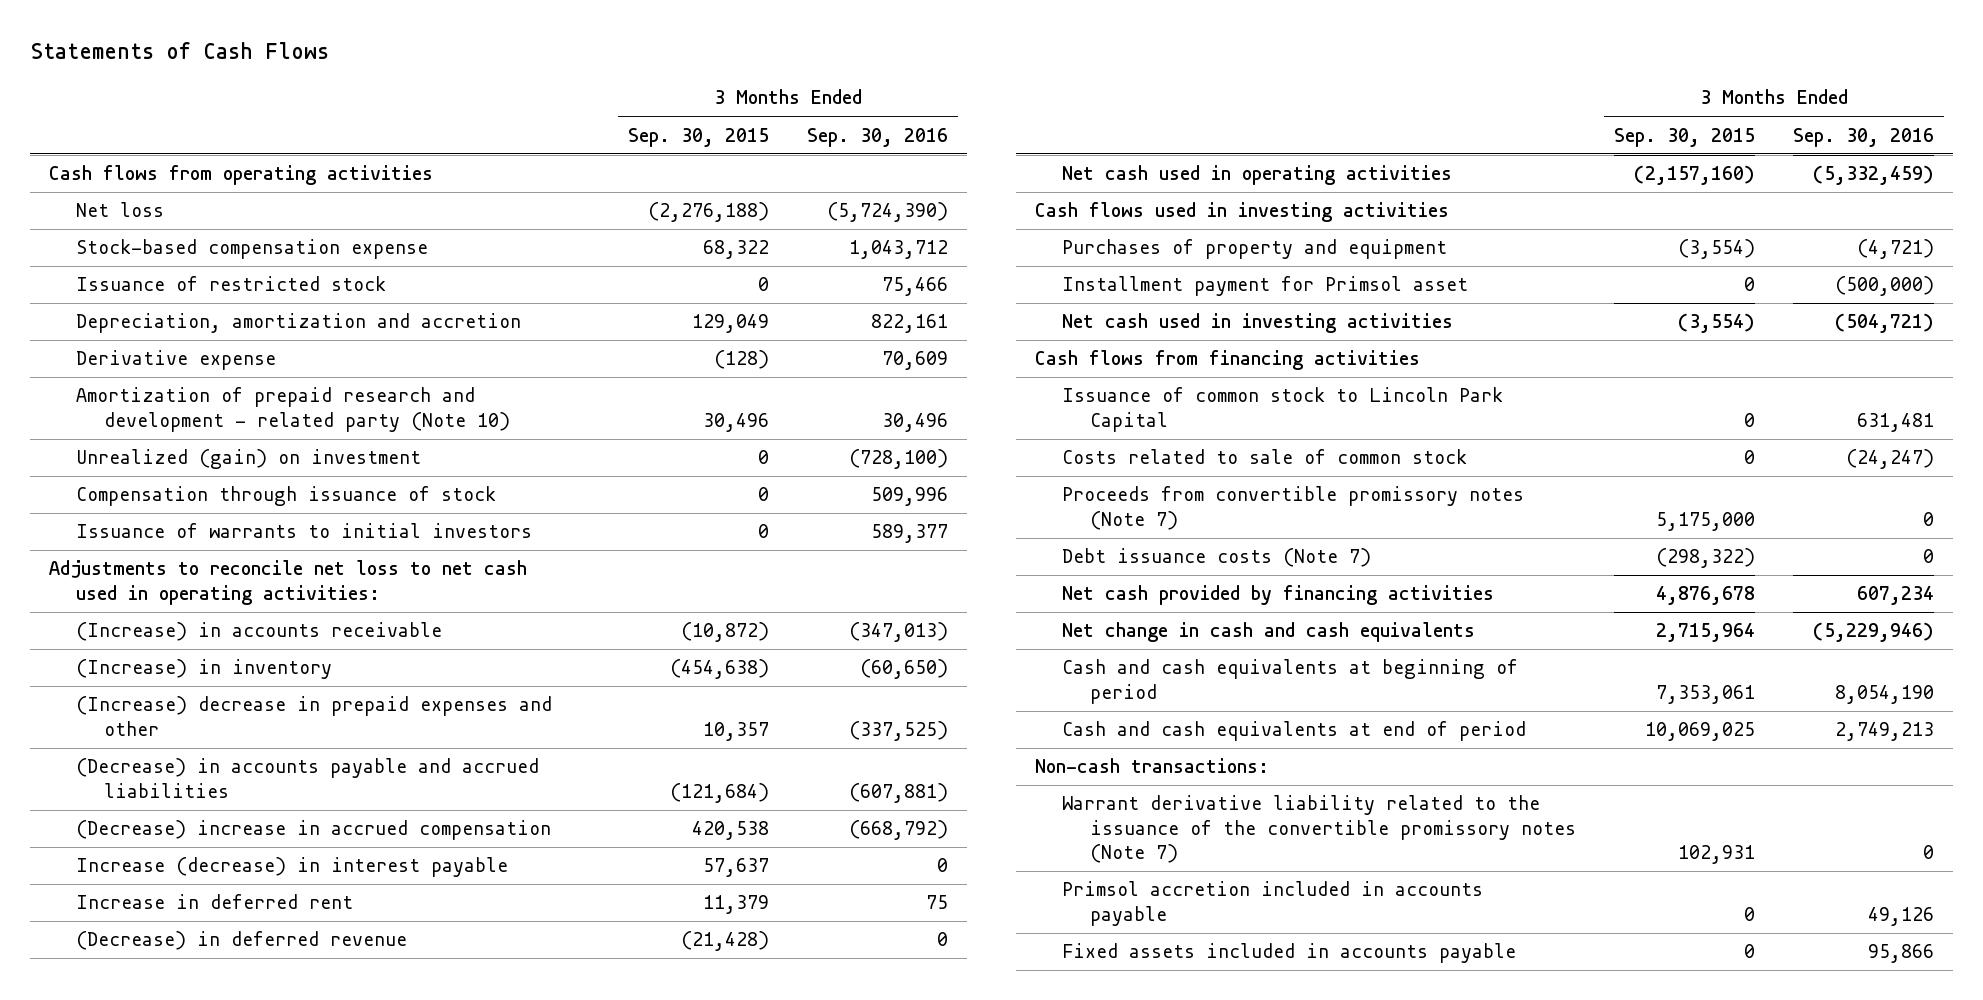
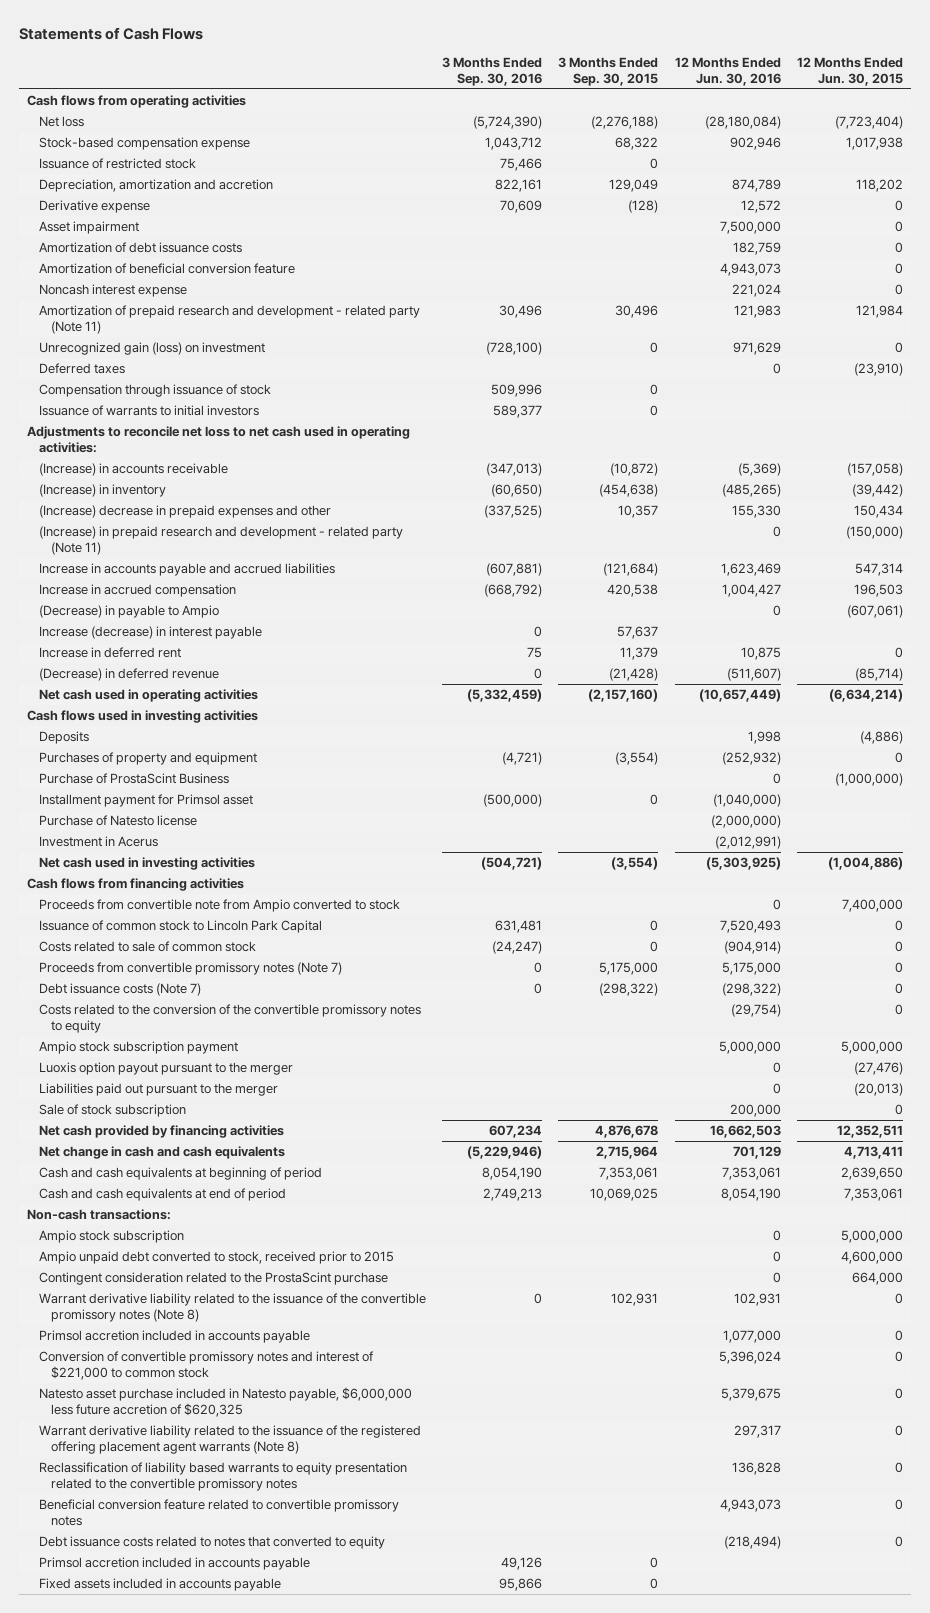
none -> [674,56,781,86] 12 Months Ended Jun. 30, 2016
none -> [796,56,903,86] 12 Months Ended Jun. 30, 2015
none -> [39,221,140,235] Asset impairment
none -> [39,242,243,254] Amortization of debt issuance costs
none -> [39,263,296,275] Amortization of beneficial conversion feature
none -> [39,284,188,298] Noncash interest expense
[76,387,510,432] Amortization of prepaid research and development - related party (Note 10) -> [39,305,421,335] Amortization of prepaid research and development - related party (Note 11)
[76,449,422,470] Unrealized (gain) on investment -> [39,342,266,356] Unrecognized gain (loss) on investment
none -> [39,363,126,375] Deferred taxes
none -> [39,526,404,556] (Increase) in prepaid research and development - related party (Note 11)
[76,758,540,798] (Decrease) in accounts payable and accrued liabilities -> [39,563,336,577] Increase in accounts payable and accrued liabilities
[76,820,552,841] (Decrease) increase in accrued compensation -> [39,584,237,598] Increase in accrued compensation
none -> [39,605,220,619] (Decrease) in payable to Ampio
none -> [39,731,90,745] Deposits
none -> [39,773,230,785] Purchase of ProstaScint Business
none -> [39,815,198,827] Purchase of Natesto license
none -> [39,836,159,848] Investment in Acerus
none -> [39,899,401,913] Proceeds from convertible note from Ampio converted to stock
none -> [39,1004,422,1034] Costs related to the conversion of the convertible promissory notes to equity
none -> [39,1041,239,1055] Ampio stock subscription payment
none -> [39,1062,294,1076] Luoxis option payout pursuant to the merger
none -> [39,1083,279,1097] Liabilities paid out pursuant to the merger
none -> [39,1104,187,1118] Sale of stock subscription
none -> [39,1230,185,1244] Ampio stock subscription
none -> [39,1251,395,1265] Ampio unpaid debt converted to stock, received prior to 2015
none -> [39,1272,389,1286] Contingent consideration related to the ProstaScint purchase
[1062,795,1576,863] Warrant derivative liability related to the issuance of the convertible promissory notes (Note 7) -> [39,1293,427,1323] Warrant derivative liability related to the issuance of the convertible promissory notes (Note 8)
none -> [39,1330,311,1344] Primsol accretion included in accounts payable
none -> [39,1351,375,1381] Conversion of convertible promissory notes and interest of $221,000 to common stock
none -> [39,1387,413,1418] Natesto asset purchase included in Natesto payable, $6,000,000 less future accretion of $620,325
none -> [39,1425,422,1455] Warrant derivative liability related to the issuance of the registered offering placement agent warrants (Note 8)
none -> [39,1462,408,1492] Reclassification of liability based warrants to equity presentation related to the convertible promissory notes
none -> [39,1499,400,1527] Beneficial conversion feature related to convertible promissory notes
none -> [39,1536,386,1550] Debt issuance costs related to notes that converted to equity

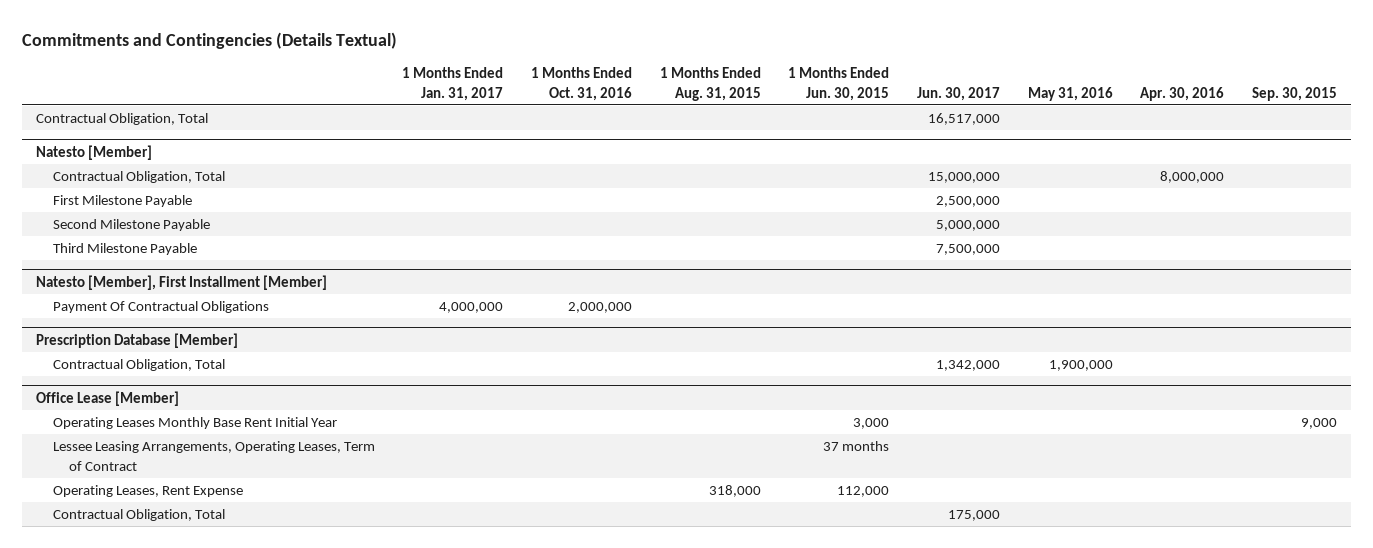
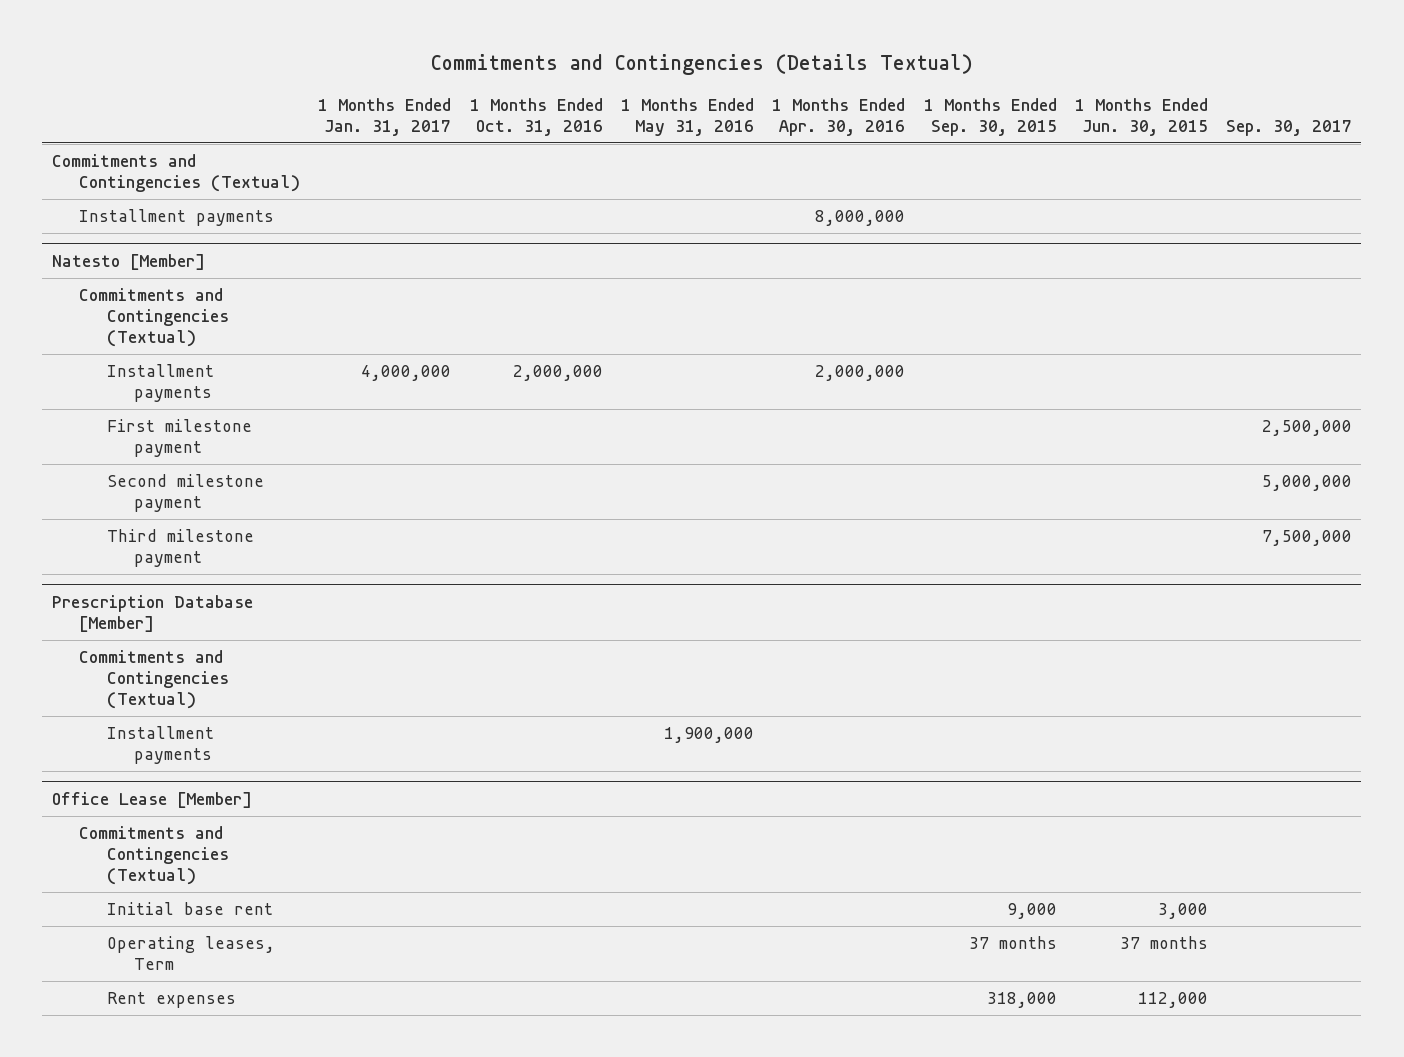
[659,67,761,101] 1 Months Ended Aug. 31, 2015 -> none
[917,86,1001,101] Jun. 30, 2017 -> none
[1027,86,1113,101] May 31, 2016 -> none
[1140,86,1225,101] Apr. 30, 2016 -> none
[1252,86,1338,101] Sep. 30, 2015 -> none
none -> [621,97,755,136] 1 Months Ended May 31, 2016
none -> [772,97,906,136] 1 Months Ended Apr. 30, 2016
none -> [923,97,1057,136] 1 Months Ended Sep. 30, 2015
none -> [1226,119,1353,136] Sep. 30, 2017
[35,113,208,126] Contractual Obligation, Total -> none
none -> [51,154,301,193] Commitments and Contingencies (Textual)
none -> [79,209,275,227] Installment payments
[52,171,225,184] Contractual Obligation, Total -> none
[35,274,327,290] Natesto [Member], First Installment [Member] -> none
[52,301,269,314] Payment Of Contractual Obligations -> none
none -> [79,288,229,348] Commitments and Contingencies (Textual)
none -> [106,364,214,403] Installment payments
[52,195,192,208] First Milestone Payable -> [106,419,252,458] First milestone payment
[52,219,210,232] Second Milestone Payable -> [106,474,264,513] Second milestone payment
[52,243,197,256] Third Milestone Payable -> [106,529,254,568] Third milestone payment
[52,359,225,372] Contractual Obligation, Total -> none
none -> [79,650,229,710] Commitments and Contingencies (Textual)
none -> [106,726,214,765] Installment payments
[52,417,337,430] Operating Leases Monthly Base Rent Initial Year -> none
[52,509,225,522] Contractual Obligation, Total -> none
none -> [79,826,229,886] Commitments and Contingencies (Textual)
none -> [106,902,273,916] Initial base rent
[52,441,375,471] Lessee Leasing Arrangements, Operating Leases, Term of Contract -> [106,936,275,971] Operating leases, Term
[52,485,243,498] Operating Leases, Rent Expense -> [106,992,236,1009] Rent expenses

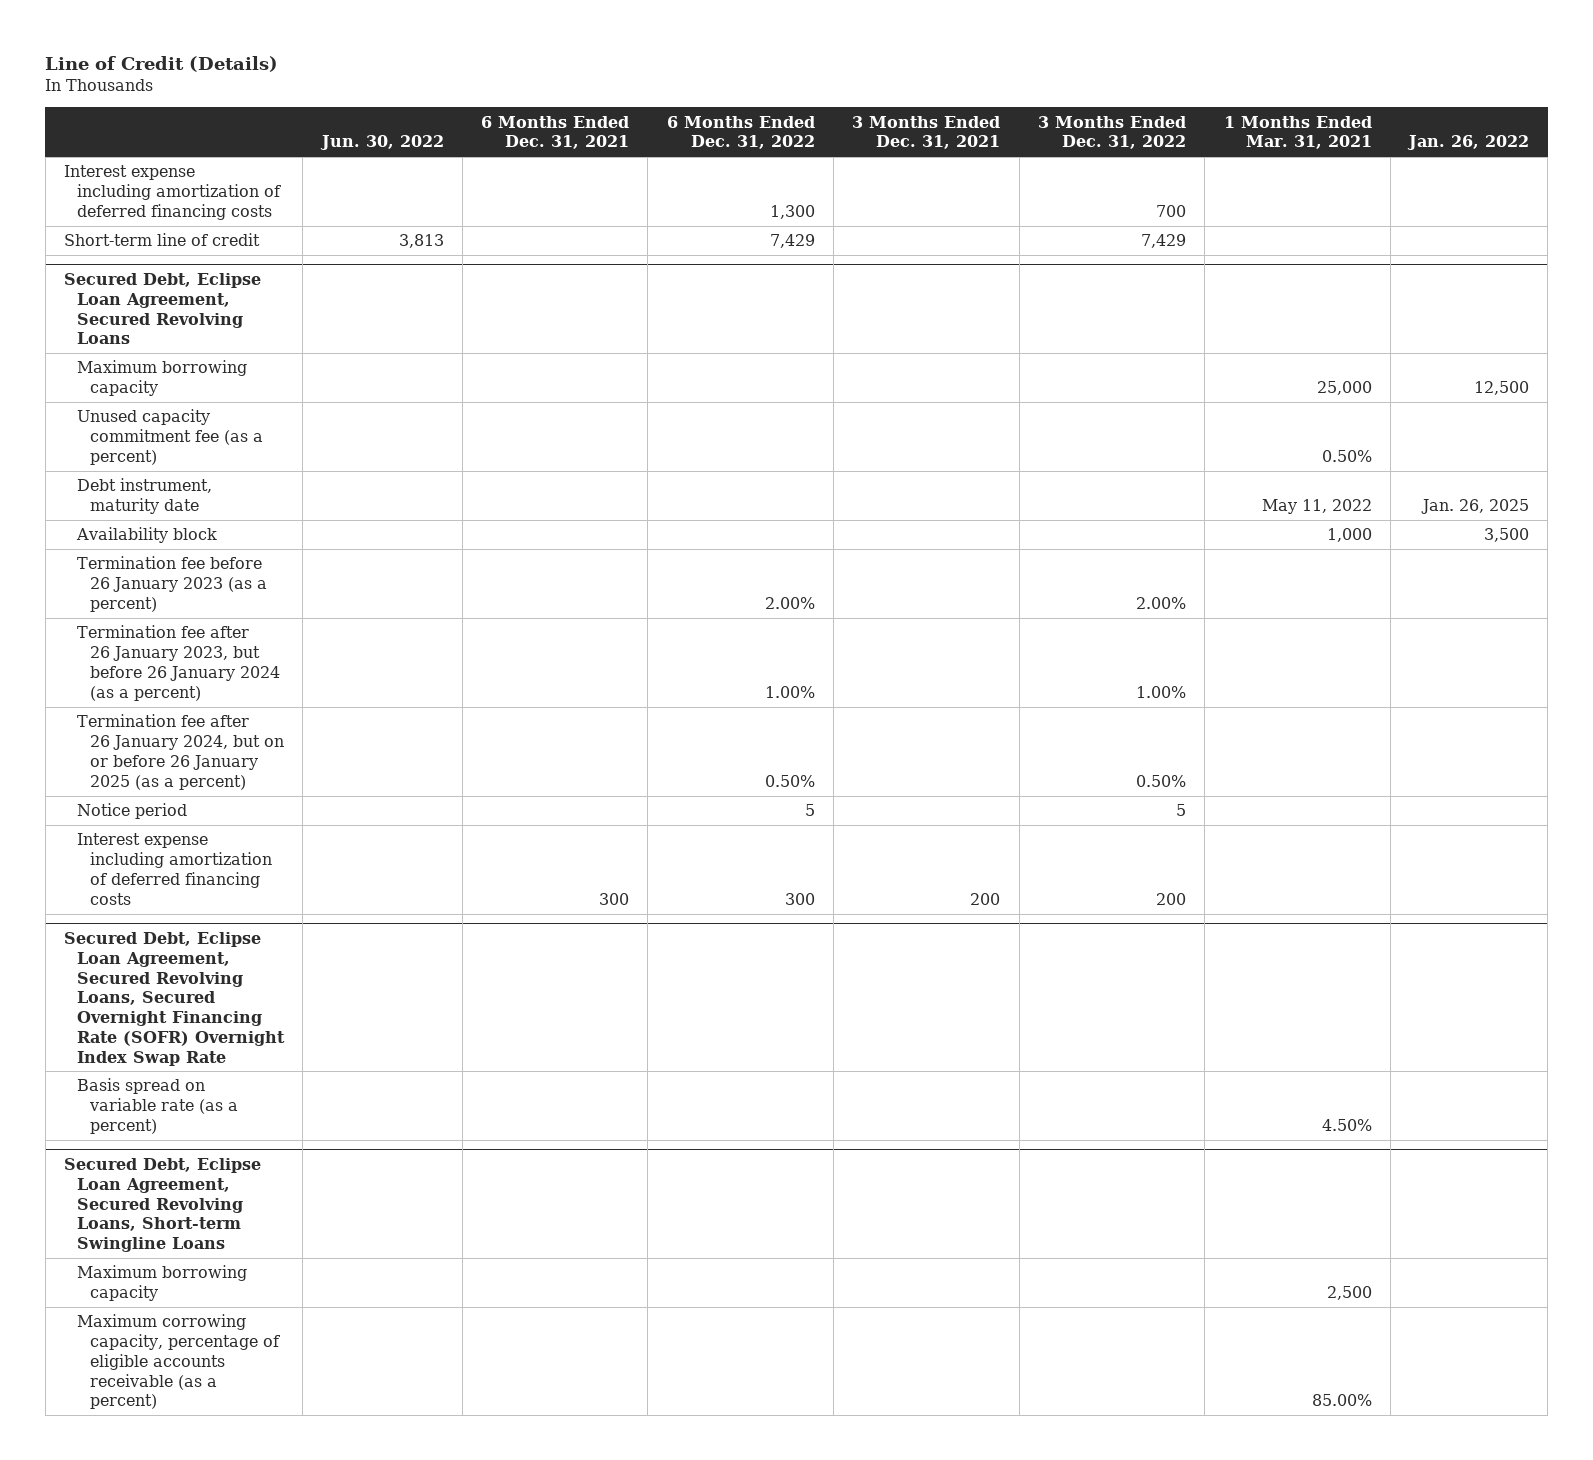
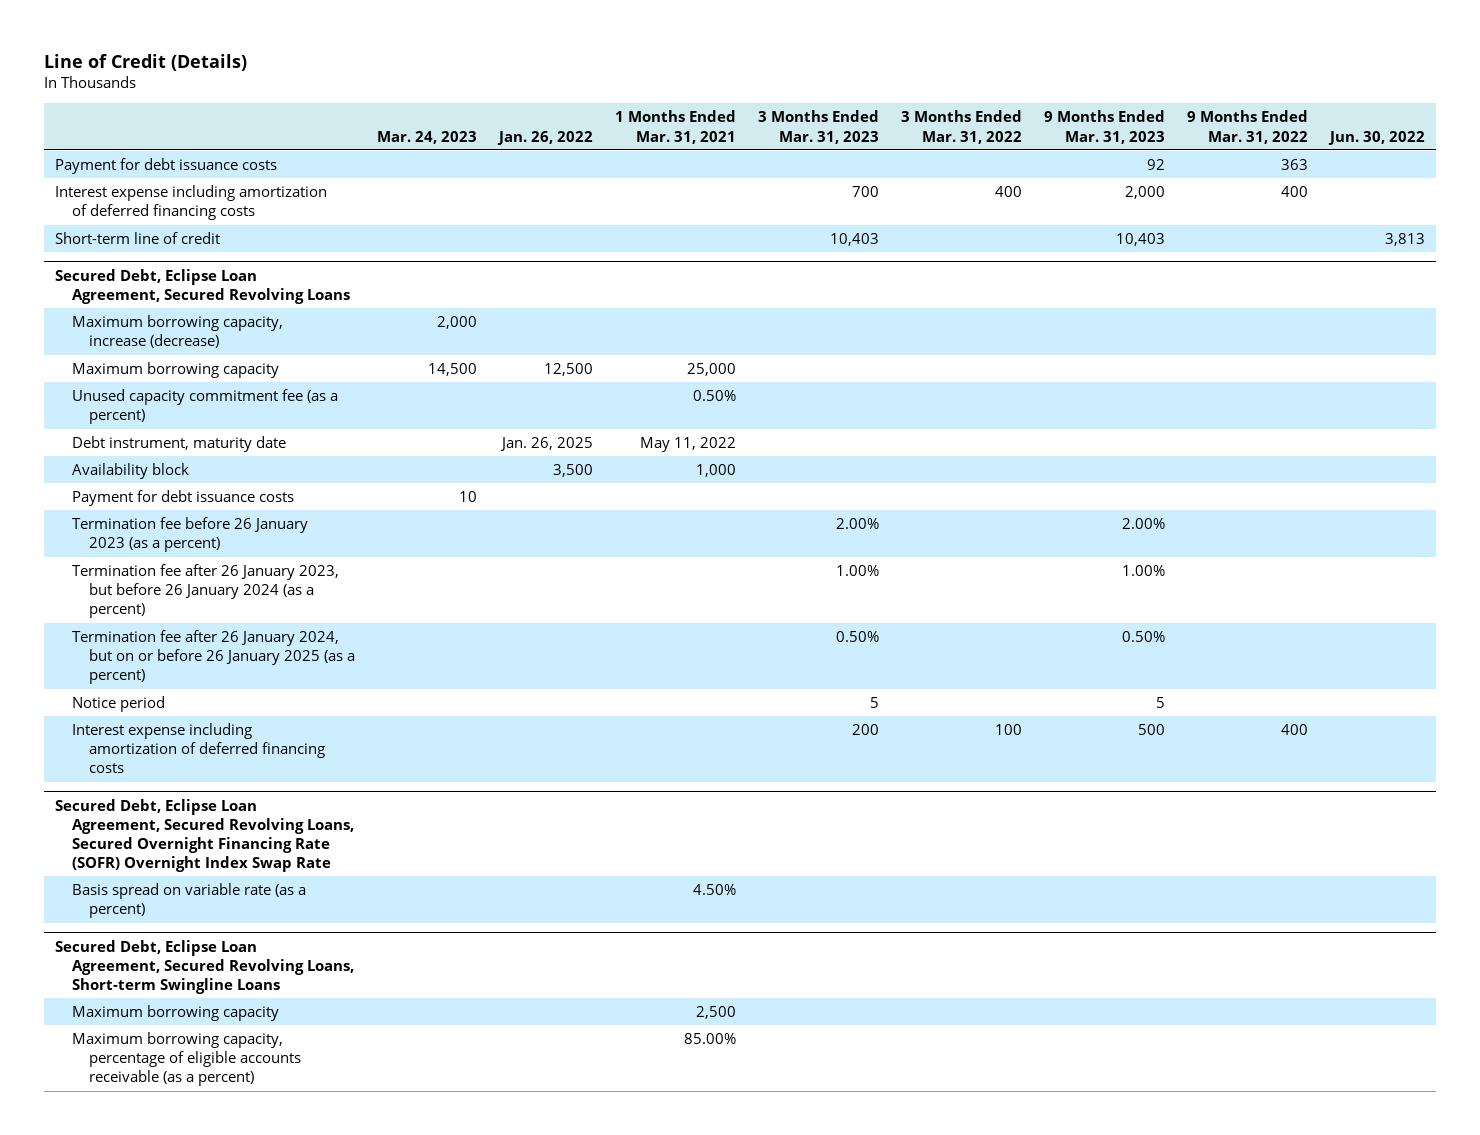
[481,115,630,150] 6 Months Ended Dec. 31, 2021 -> none
[666,115,815,150] 6 Months Ended Dec. 31, 2022 -> none
[852,115,1001,150] 3 Months Ended Dec. 31, 2021 -> none
[1037,115,1186,150] 3 Months Ended Dec. 31, 2022 -> none
none -> [376,130,477,144] Mar. 24, 2023
none -> [757,110,879,144] 3 Months Ended Mar. 31, 2023
none -> [900,110,1022,144] 3 Months Ended Mar. 31, 2022
none -> [1043,110,1165,144] 9 Months Ended Mar. 31, 2023
none -> [1186,110,1308,144] 9 Months Ended Mar. 31, 2022
none -> [55,158,278,175] Payment for debt issuance costs
none -> [72,315,284,349] Maximum borrowing capacity, increase (decrease)
none -> [72,490,295,507] Payment for debt issuance costs
[77,1314,280,1410] Maximum corrowing capacity, percentage of eligible accounts receivable (as a percent) -> [72,1032,301,1087] Maximum borrowing capacity, percentage of eligible accounts receivable (as a percent)

